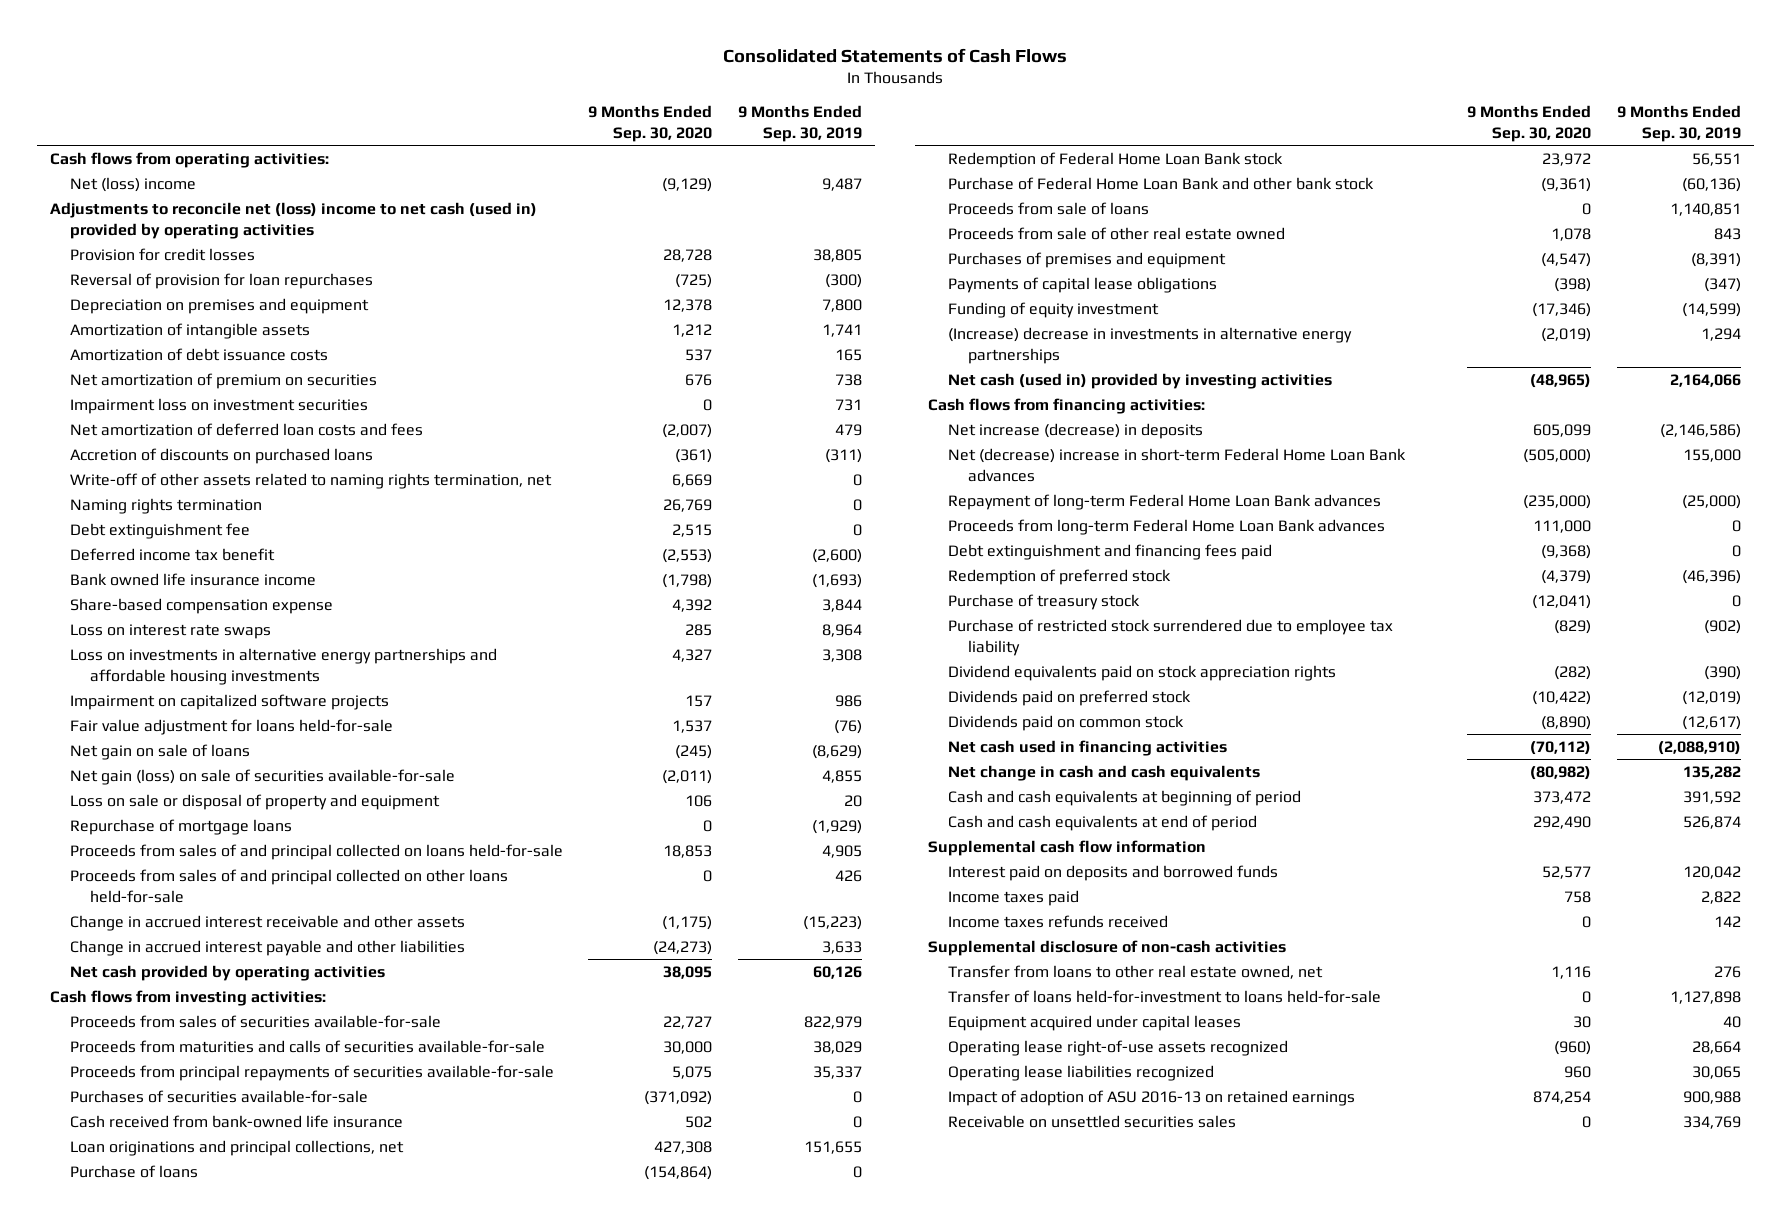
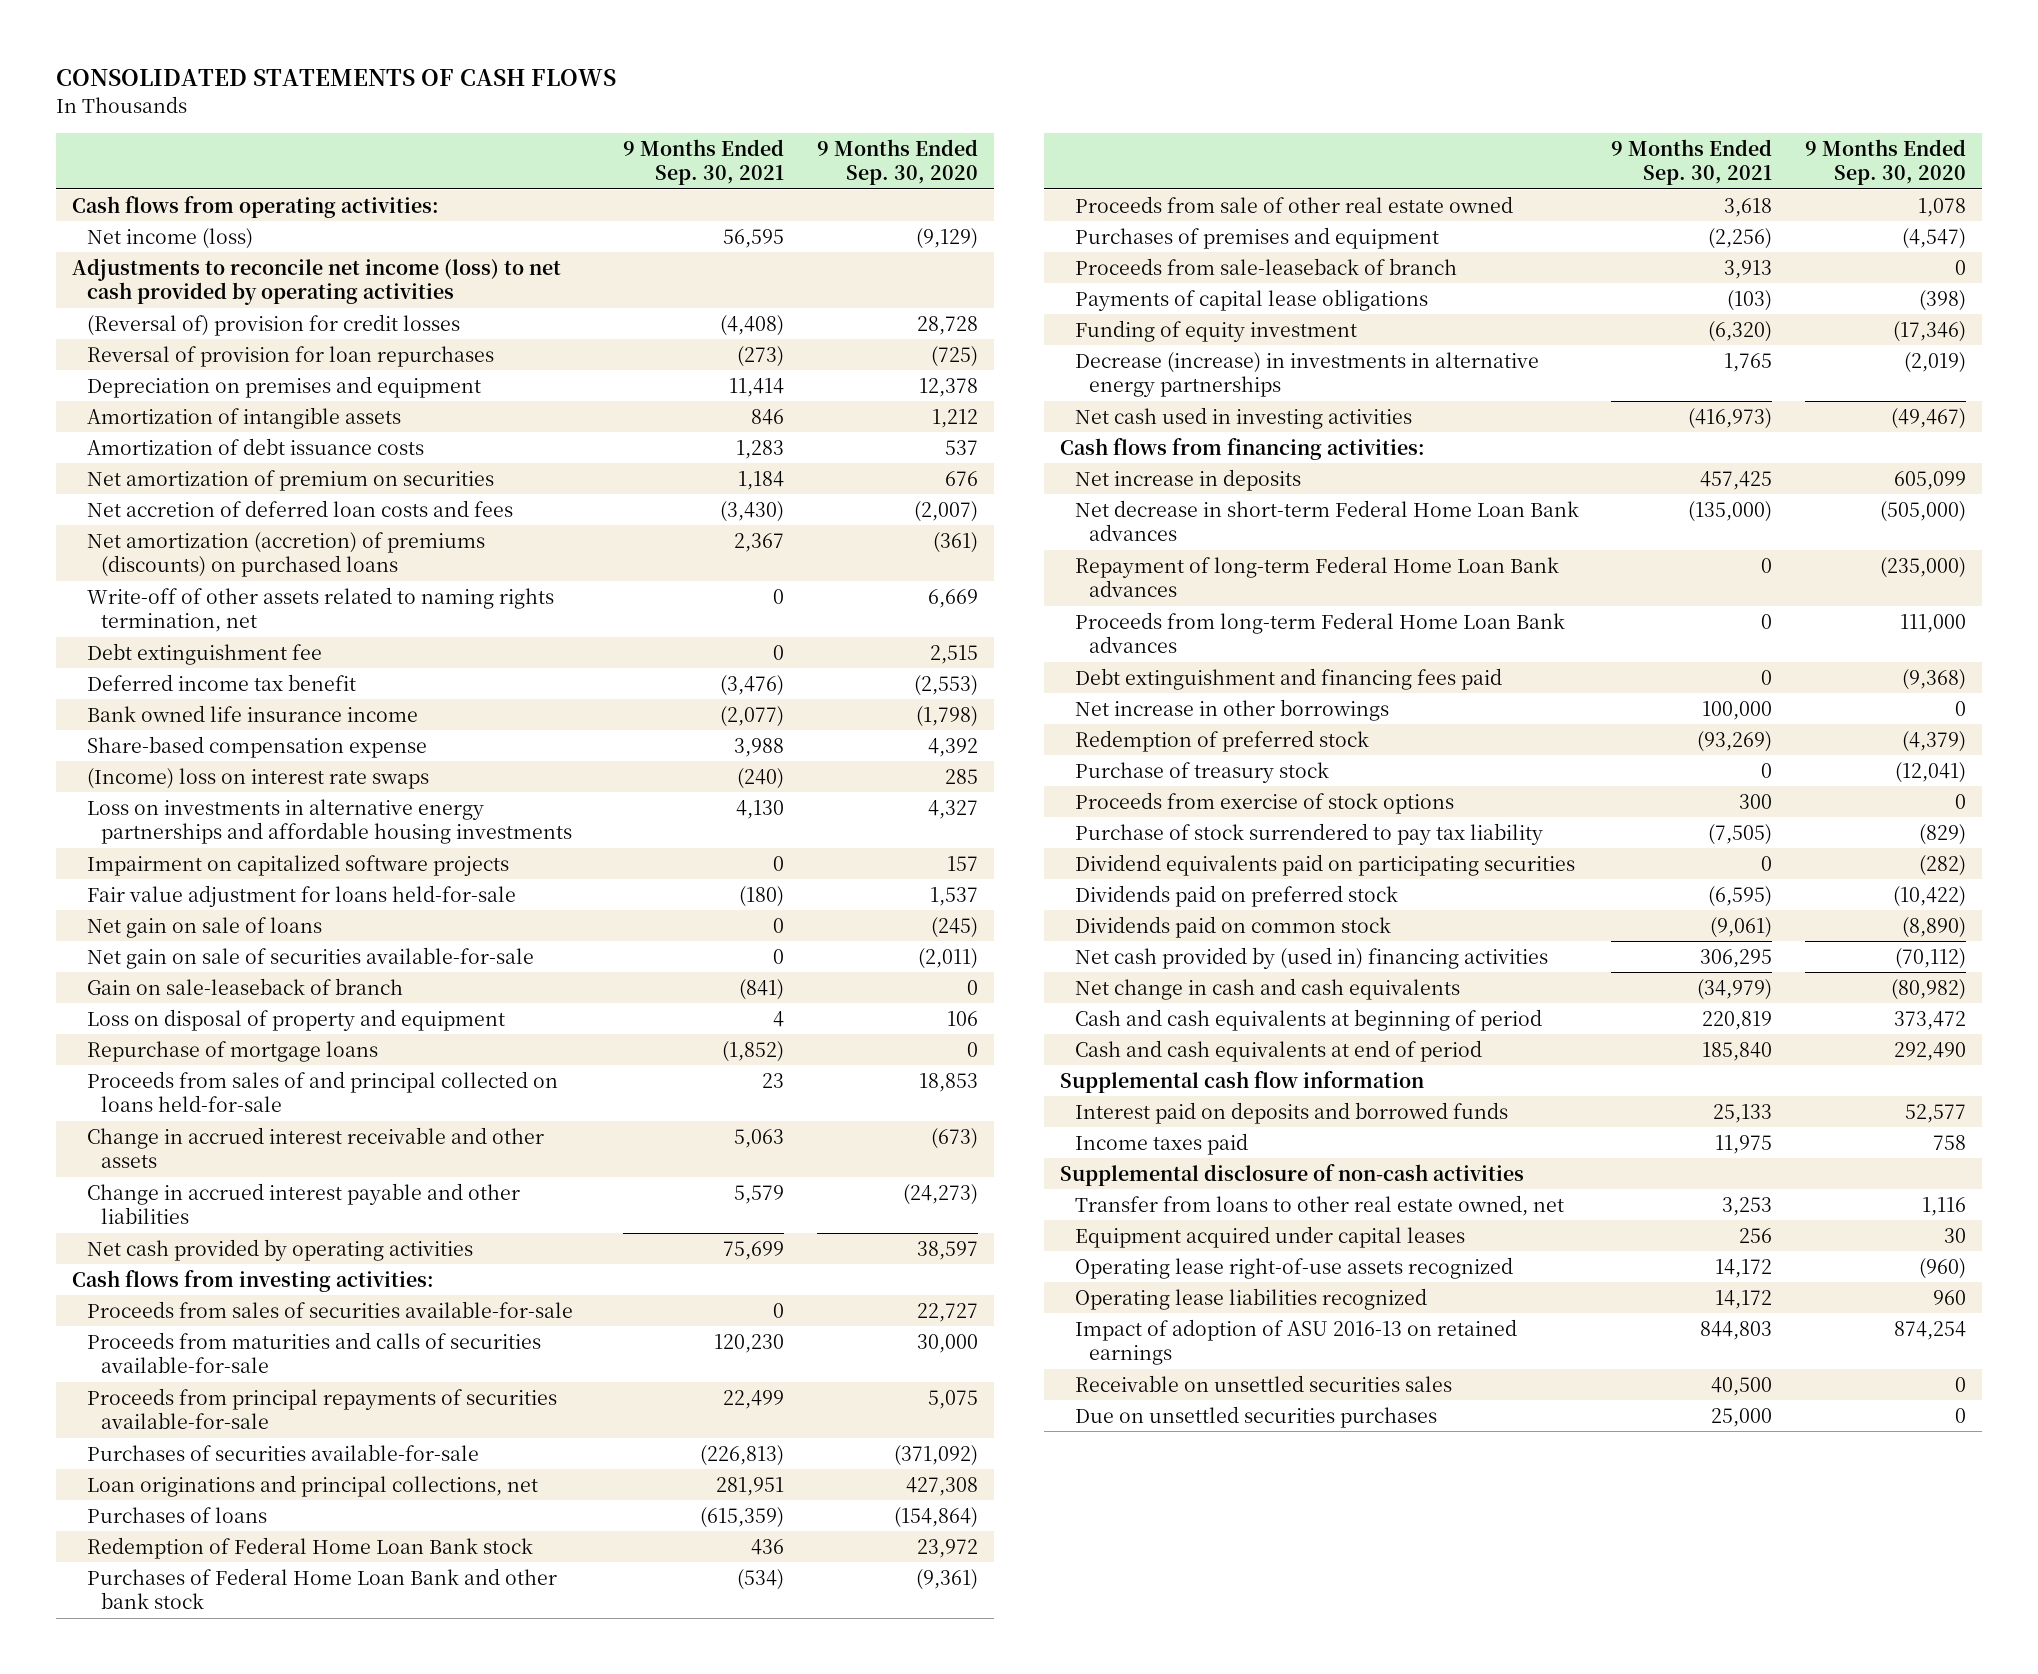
[723,47,1068,63] Consolidated Statements of Cash Flows -> [55,69,616,87] CONSOLIDATED STATEMENTS OF CASH FLOWS
[738,105,863,143] 9 Months Ended Sep. 30, 2019 -> none
none -> [623,138,785,186] 9 Months Ended Sep. 30, 2021
[69,176,196,192] Net (loss) income -> [86,227,253,249] Net income (loss)
[49,201,537,239] Adjustments to reconcile net (loss) income to net cash (used in) provided by operating activities -> [72,257,562,306] Adjustments to reconcile net income (loss) to net cash provided by operating activities
[69,247,255,261] Provision for credit losses -> [86,313,460,336] (Reversal of) provision for credit losses
[69,397,368,414] Impairment loss on investment securities -> none
[69,422,423,436] Net amortization of deferred loan costs and fees -> [86,499,513,517] Net accretion of deferred loan costs and fees
[69,447,373,464] Accretion of discounts on purchased loans -> [86,531,485,578] Net amortization (accretion) of premiums (discounts) on purchased loans
[69,497,262,514] Naming rights termination -> none
[69,623,271,639] Loss on interest rate swaps -> [86,767,429,789] (Income) loss on interest rate swaps
[69,768,455,785] Net gain (loss) on sale of securities available-for-sale -> [86,946,534,969] Net gain on sale of securities available-for-sale
none -> [86,977,403,995] Gain on sale-leaseback of branch
[69,793,440,810] Loss on sale or disposal of property and equipment -> [86,1008,505,1031] Loss on disposal of property and equipment
[69,868,508,903] Proceeds from sales of and principal collected on other loans held-for-sale -> none
[662,915,713,930] (1,175) -> [931,1127,979,1149] (673)
[663,965,713,979] 38,095 -> [917,1240,979,1260] 38,597
[69,1114,403,1128] Cash received from bank-owned life insurance -> none
[69,1164,198,1178] Purchase of loans -> [86,1506,267,1523] Purchases of loans
[948,201,1150,215] Proceeds from sale of loans -> none
[948,176,1375,190] Purchase of Federal Home Loan Bank and other bank stock -> [86,1567,557,1610] Purchases of Federal Home Loan Bank and other bank stock
none -> [1074,257,1457,275] Proceeds from sale-leaseback of branch
[948,326,1353,364] (Increase) decrease in investments in alternative energy partnerships -> [1074,351,1539,398] Decrease (increase) in investments in alternative energy partnerships
[948,372,1333,389] Net cash (used in) provided by investing activities -> [1074,406,1412,429] Net cash used in investing activities
[1529,373,1591,388] (48,965) -> [1890,407,1966,429] (49,467)
[948,422,1204,439] Net increase (decrease) in deposits -> [1074,468,1301,491] Net increase in deposits
[948,447,1407,482] Net (decrease) increase in short-term Federal Home Loan Bank advances -> [1074,499,1579,542] Net decrease in short-term Federal Home Loan Bank advances
none -> [1074,698,1389,721] Net increase in other borrowings
none -> [1074,791,1454,814] Proceeds from exercise of stock options
[948,618,1394,656] Purchase of restricted stock surrendered due to employee tax liability -> [1074,822,1543,845] Purchase of stock surrendered to pay tax liability
[948,664,1337,681] Dividend equivalents paid on stock appreciation rights -> [1074,853,1575,876] Dividend equivalents paid on participating securities
[948,739,1228,756] Net cash used in financing activities -> [1074,946,1548,969] Net cash provided by (used in) financing activities
[948,914,1169,928] Income taxes refunds received -> none
[948,989,1382,1003] Transfer of loans held-for-investment to loans held-for-sale -> none
none -> [1074,1405,1437,1428] Due on unsettled securities purchases

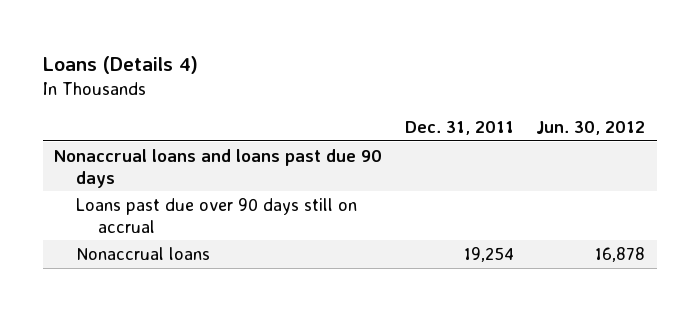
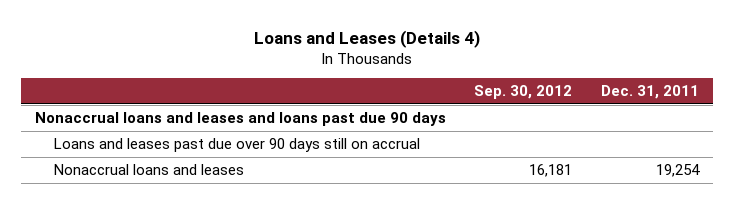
[42,55,198,74] Loans (Details 4) -> [253,29,480,48] Loans and Leases (Details 4)
[536,120,646,135] Jun. 30, 2012 -> none
none -> [474,85,573,100] Sep. 30, 2012
[54,148,383,188] Nonaccrual loans and loans past due 90 days -> [34,112,446,127] Nonaccrual loans and leases and loans past due 90 days
[75,197,357,233] Loans past due over 90 days still on accrual -> [53,138,420,153] Loans and leases past due over 90 days still on accrual
[75,246,210,260] Nonaccrual loans -> [53,164,244,176] Nonaccrual loans and leases

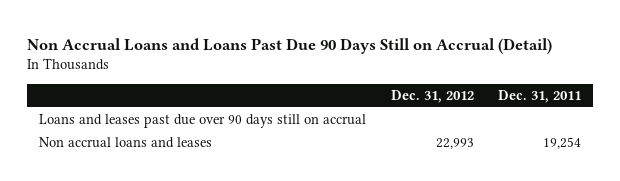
[253,29,480,48] Loans and Leases (Details 4) -> [26,37,552,54] Non Accrual Loans and Loans Past Due 90 Days Still on Accrual (Detail)
[474,85,573,100] Sep. 30, 2012 -> none
none -> [390,90,474,104] Dec. 31, 2012
[34,112,446,127] Nonaccrual loans and leases and loans past due 90 days -> none
[53,164,244,176] Nonaccrual loans and leases -> [39,137,213,149] Non accrual loans and leases

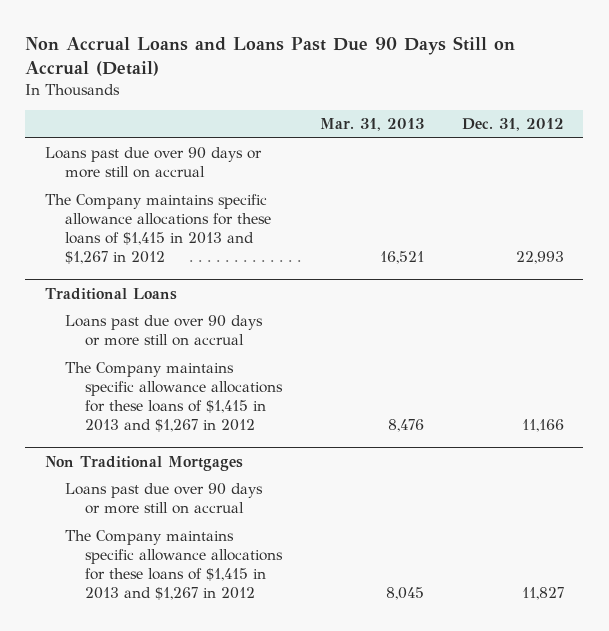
[497,90,581,104] Dec. 31, 2011 -> none
none -> [319,118,424,132] Mar. 31, 2013
[39,114,367,129] Loans and leases past due over 90 days still on accrual -> [44,147,262,179] Loans past due over 90 days or more still on accrual
[39,137,213,149] Non accrual loans and leases -> [44,194,271,264] The Company maintains specific allowance allocations for these loans of $1,415 in 2013 and $1,267 in 2012
none -> [44,287,177,300] Traditional Loans
none -> [64,315,263,347] Loans past due over 90 days or more still on accrual
none -> [64,362,283,432] The Company maintains specific allowance allocations for these loans of $1,415 in 2013 and $1,267 in 2012
none -> [44,455,243,471] Non Traditional Mortgages
none -> [64,483,263,515] Loans past due over 90 days or more still on accrual
none -> [64,530,283,600] The Company maintains specific allowance allocations for these loans of $1,415 in 2013 and $1,267 in 2012

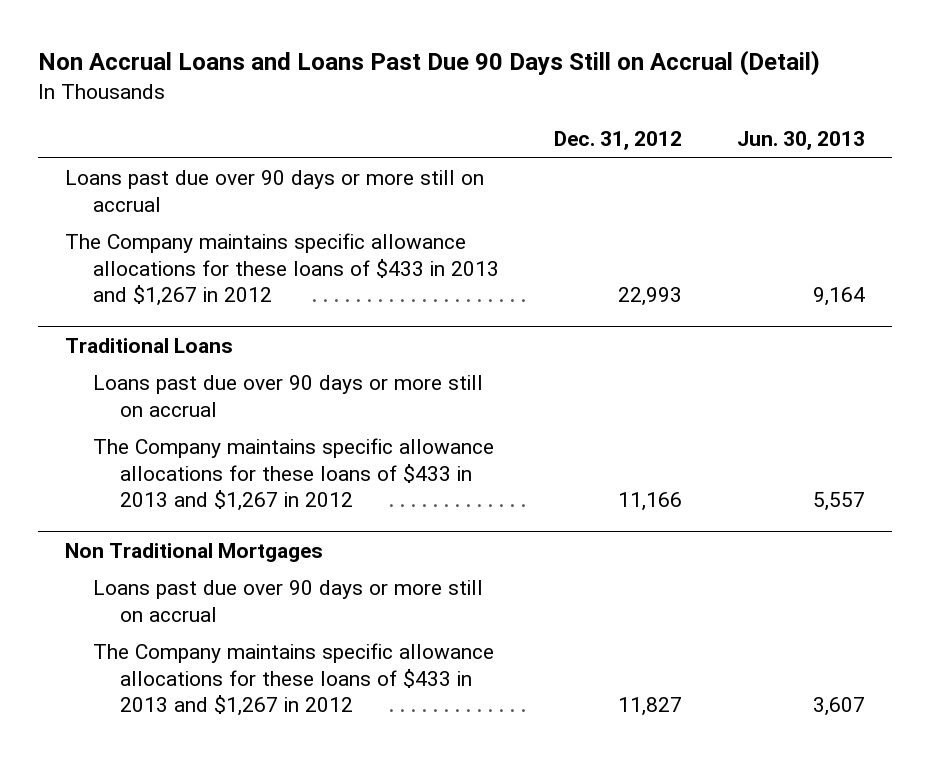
[319,118,424,132] Mar. 31, 2013 -> none
none -> [736,131,865,151] Jun. 30, 2013
[44,194,271,264] The Company maintains specific allowance allocations for these loans of $1,415 in 2013 and $1,267 in 2012 -> [65,233,499,306] The Company maintains specific allowance allocations for these loans of $433 in 2013 and $1,267 in 2012
[64,362,283,432] The Company maintains specific allowance allocations for these loans of $1,415 in 2013 and $1,267 in 2012 -> [92,438,494,511] The Company maintains specific allowance allocations for these loans of $433 in 2013 and $1,267 in 2012
[64,530,283,600] The Company maintains specific allowance allocations for these loans of $1,415 in 2013 and $1,267 in 2012 -> [92,643,494,716] The Company maintains specific allowance allocations for these loans of $433 in 2013 and $1,267 in 2012

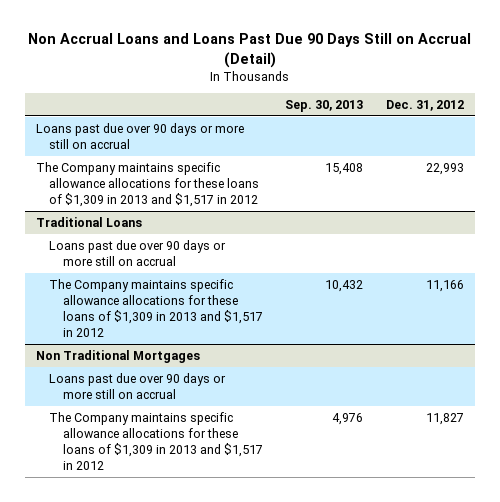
[736,131,865,151] Jun. 30, 2013 -> none
none -> [285,99,364,112] Sep. 30, 2013
[65,233,499,306] The Company maintains specific allowance allocations for these loans of $433 in 2013 and $1,267 in 2012 -> [36,161,260,207] The Company maintains specific allowance allocations for these loans of $1,309 in 2013 and $1,517 in 2012
[92,438,494,511] The Company maintains specific allowance allocations for these loans of $433 in 2013 and $1,267 in 2012 -> [49,278,263,337] The Company maintains specific allowance allocations for these loans of $1,309 in 2013 and $1,517 in 2012
[92,643,494,716] The Company maintains specific allowance allocations for these loans of $433 in 2013 and $1,267 in 2012 -> [49,411,263,470] The Company maintains specific allowance allocations for these loans of $1,309 in 2013 and $1,517 in 2012

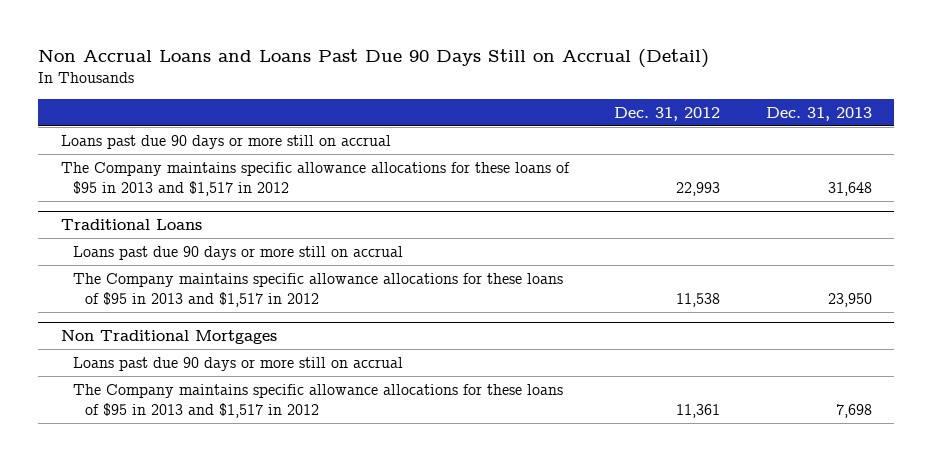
[285,99,364,112] Sep. 30, 2013 -> none
none -> [765,106,872,121] Dec. 31, 2013
[36,122,245,149] Loans past due over 90 days or more still on accrual -> [60,134,391,149] Loans past due 90 days or more still on accrual
[36,161,260,207] The Company maintains specific allowance allocations for these loans of $1,309 in 2013 and $1,517 in 2012 -> [60,161,570,196] The Company maintains specific allowance allocations for these loans of $95 in 2013 and $1,517 in 2012
[49,239,227,266] Loans past due over 90 days or more still on accrual -> [73,245,404,260] Loans past due 90 days or more still on accrual
[49,278,263,337] The Company maintains specific allowance allocations for these loans of $1,309 in 2013 and $1,517 in 2012 -> [73,272,564,307] The Company maintains specific allowance allocations for these loans of $95 in 2013 and $1,517 in 2012
[426,279,465,292] 11,166 -> [676,292,721,307] 11,538
[49,372,227,399] Loans past due over 90 days or more still on accrual -> [73,356,404,371] Loans past due 90 days or more still on accrual
[49,411,263,470] The Company maintains specific allowance allocations for these loans of $1,309 in 2013 and $1,517 in 2012 -> [73,383,564,418] The Company maintains specific allowance allocations for these loans of $95 in 2013 and $1,517 in 2012
[426,412,465,425] 11,827 -> [676,403,721,418] 11,361

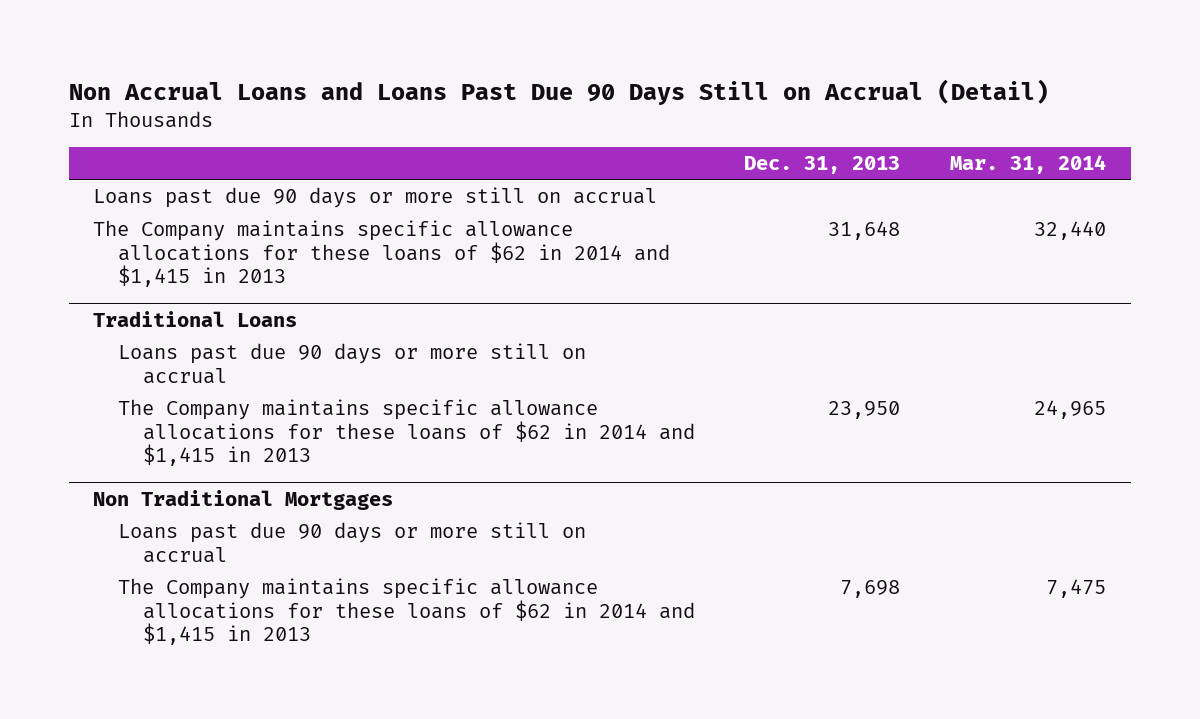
[614,106,721,121] Dec. 31, 2012 -> none
none -> [950,154,1107,174] Mar. 31, 2014
[60,161,570,196] The Company maintains specific allowance allocations for these loans of $95 in 2013 and $1,517 in 2012 -> [93,220,671,287] The Company maintains specific allowance allocations for these loans of $62 in 2014 and $1,415 in 2013
[73,272,564,307] The Company maintains specific allowance allocations for these loans of $95 in 2013 and $1,517 in 2012 -> [118,399,695,466] The Company maintains specific allowance allocations for these loans of $62 in 2014 and $1,415 in 2013
[73,383,564,418] The Company maintains specific allowance allocations for these loans of $95 in 2013 and $1,517 in 2012 -> [118,578,695,645] The Company maintains specific allowance allocations for these loans of $62 in 2014 and $1,415 in 2013

